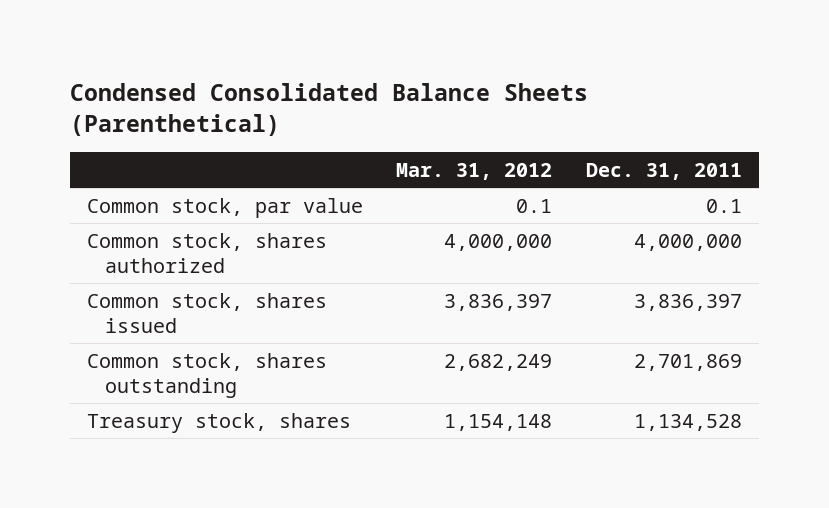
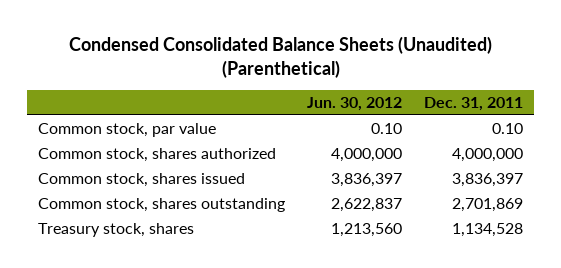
[69,82,588,137] Condensed Consolidated Balance Sheets (Parenthetical) -> [68,35,492,78] Condensed Consolidated Balance Sheets (Unaudited) (Parenthetical)
[396,162,553,180] Mar. 31, 2012 -> none
none -> [307,96,403,111] Jun. 30, 2012
[706,198,743,213] 0.1 -> [491,122,523,134] 0.10

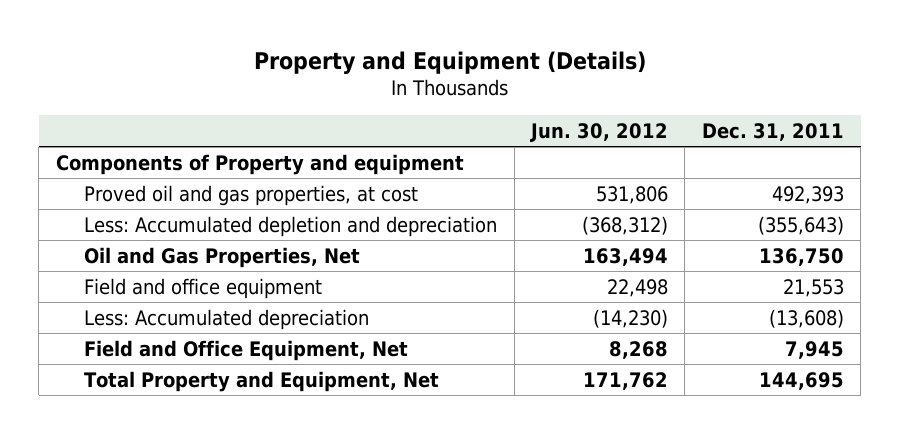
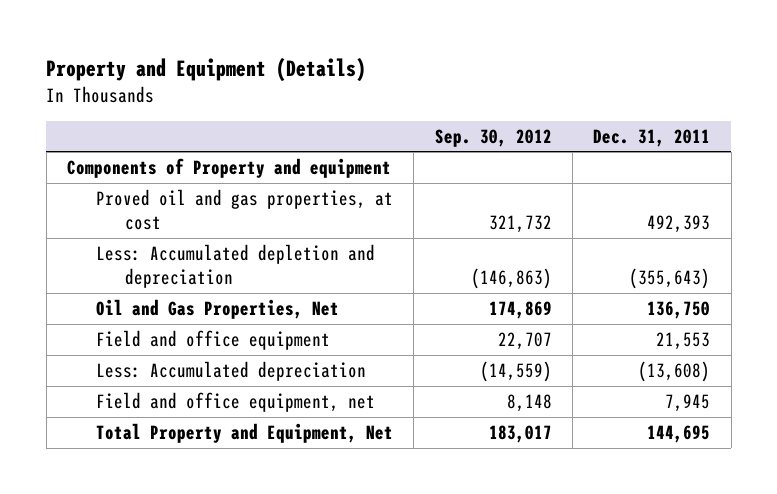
[530,122,669,142] Jun. 30, 2012 -> none
none -> [434,128,552,147] Sep. 30, 2012
[84,339,409,361] Field and Office Equipment, Net -> [95,392,375,413] Field and office equipment, net

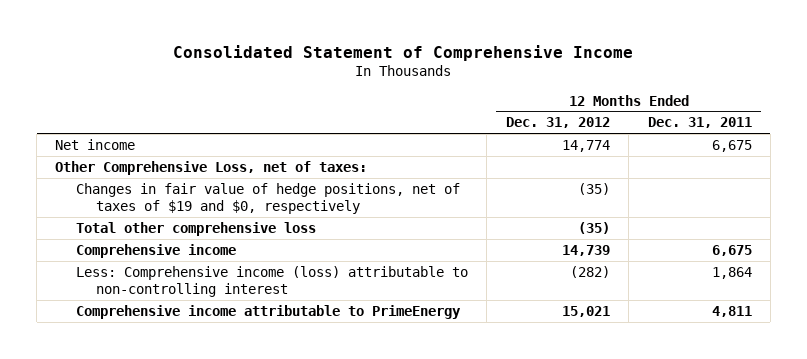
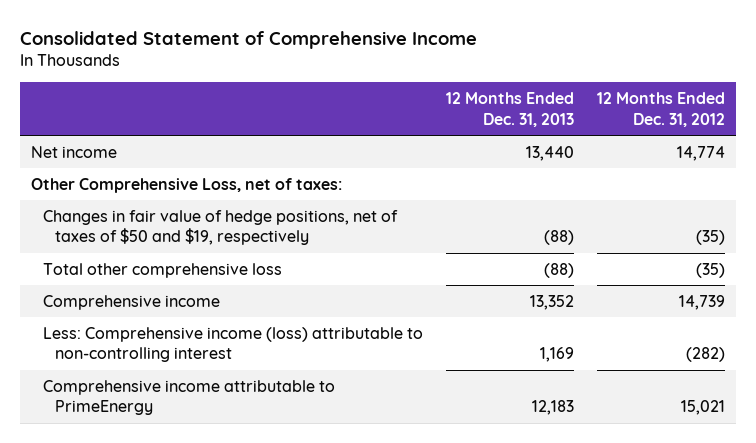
[647,117,752,129] Dec. 31, 2011 -> none
none -> [446,92,575,127] 12 Months Ended Dec. 31, 2013
[75,182,460,215] Changes in fair value of hedge positions, net of taxes of $19 and $0, respectively -> [43,209,399,246] Changes in fair value of hedge positions, net of taxes of $50 and $19, respectively

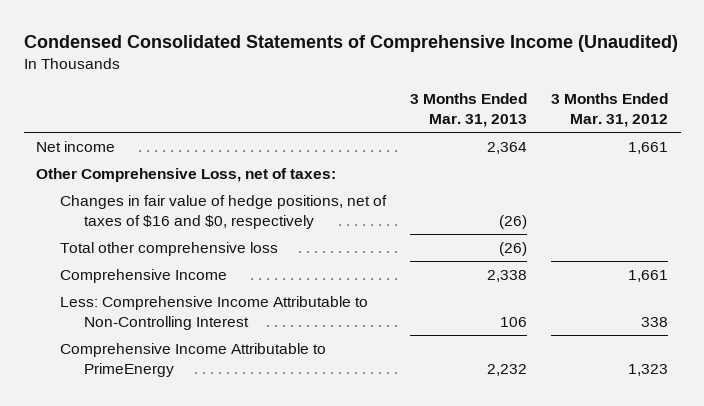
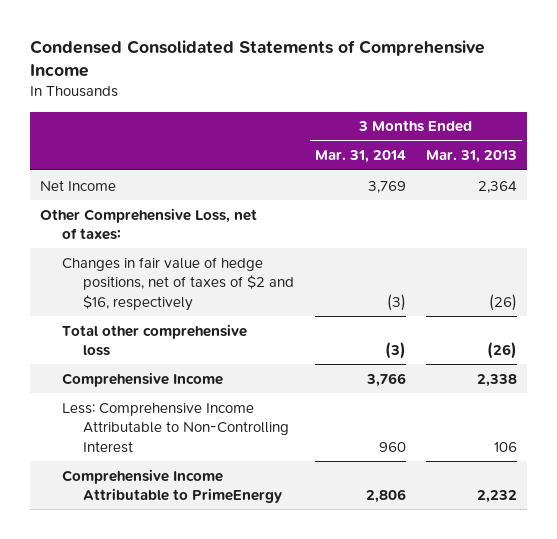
[23,35,678,53] Condensed Consolidated Statements of Comprehensive Income (Unaudited) -> [29,39,485,78] Condensed Consolidated Statements of Comprehensive Income
[551,93,669,128] 3 Months Ended Mar. 31, 2012 -> none
none -> [314,150,406,164] Mar. 31, 2014
[35,140,115,152] Net income -> [39,179,116,191] Net Income
[60,194,388,229] Changes in fair value of hedge positions, net of taxes of $16 and $0, respectively -> [61,256,295,311] Changes in fair value of hedge positions, net of taxes of $2 and $16, respectively

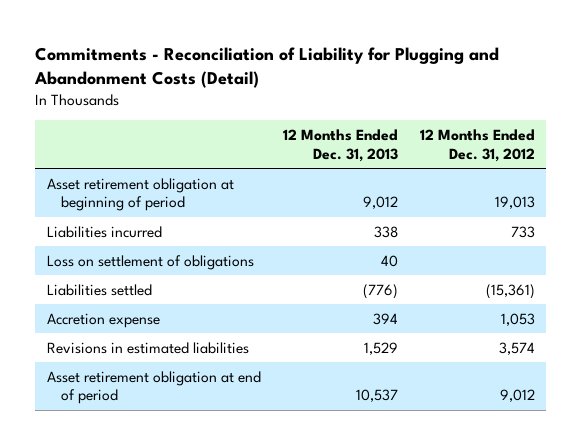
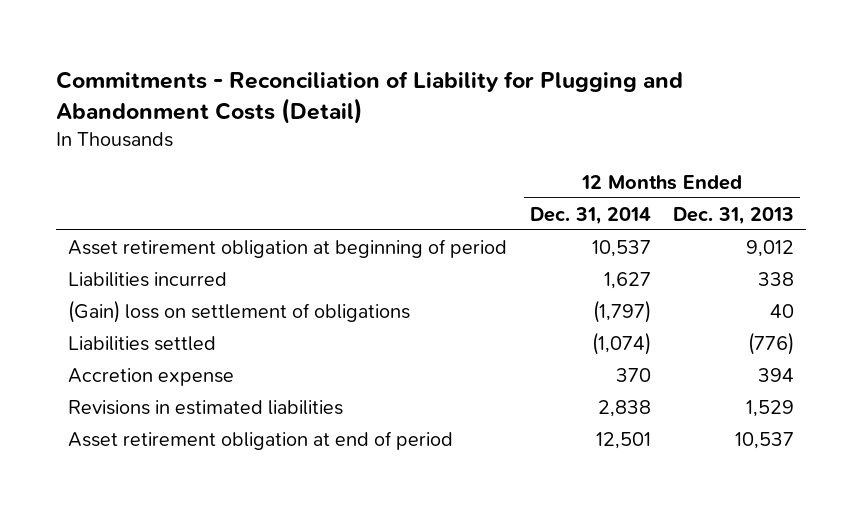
[420,129,536,162] 12 Months Ended Dec. 31, 2012 -> none
none -> [529,206,651,225] Dec. 31, 2014
[46,254,254,270] Loss on settlement of obligations -> [67,299,410,323] (Gain) loss on settlement of obligations

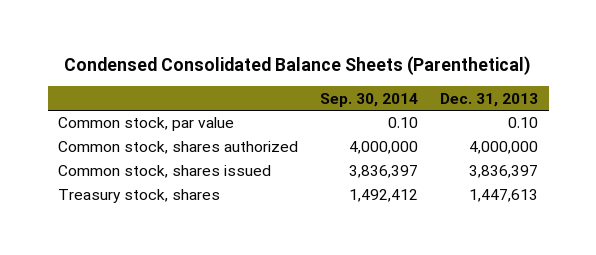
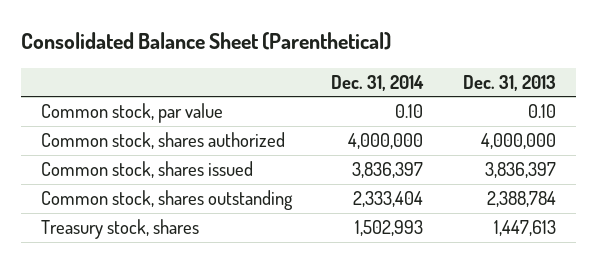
[64,56,532,76] Condensed Consolidated Balance Sheets (Parenthetical) -> [20,32,391,51] Consolidated Balance Sheet (Parenthetical)
[320,92,419,107] Sep. 30, 2014 -> none
none -> [331,74,425,91] Dec. 31, 2014
none -> [40,190,293,211] Common stock, shares outstanding

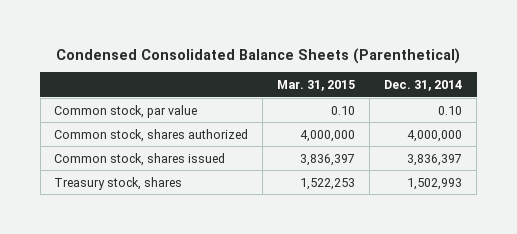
[20,32,391,51] Consolidated Balance Sheet (Parenthetical) -> [56,47,461,64] Condensed Consolidated Balance Sheets (Parenthetical)
[463,74,557,91] Dec. 31, 2013 -> none
none -> [277,80,356,92] Mar. 31, 2015
[40,190,293,211] Common stock, shares outstanding -> none

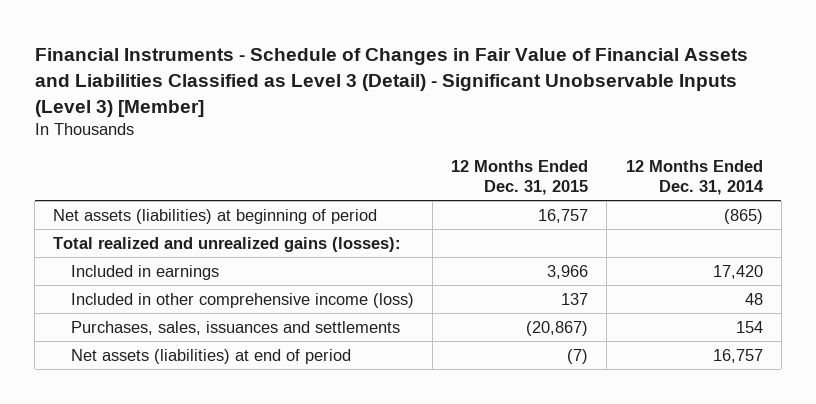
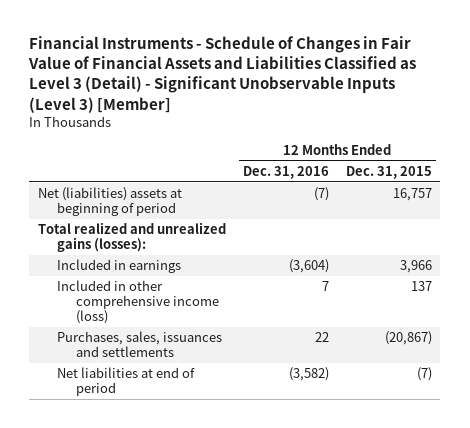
[625,159,764,196] 12 Months Ended Dec. 31, 2014 -> none
none -> [242,166,329,180] Dec. 31, 2016
[53,208,378,224] Net assets (liabilities) at beginning of period -> [37,187,182,217] Net (liabilities) assets at beginning of period
[70,348,351,364] Net assets (liabilities) at end of period -> [56,367,195,397] Net liabilities at end of period

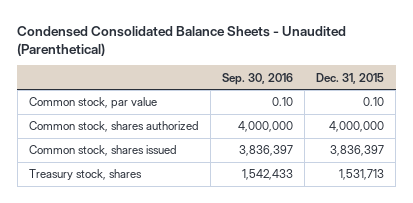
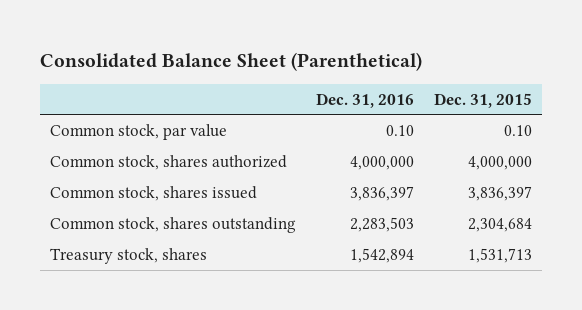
[17,25,347,56] Condensed Consolidated Balance Sheets - Unaudited (Parenthetical) -> [39,51,422,71] Consolidated Balance Sheet (Parenthetical)
[222,72,294,85] Sep. 30, 2016 -> none
none -> [316,92,415,108] Dec. 31, 2016
none -> [50,216,297,233] Common stock, shares outstanding

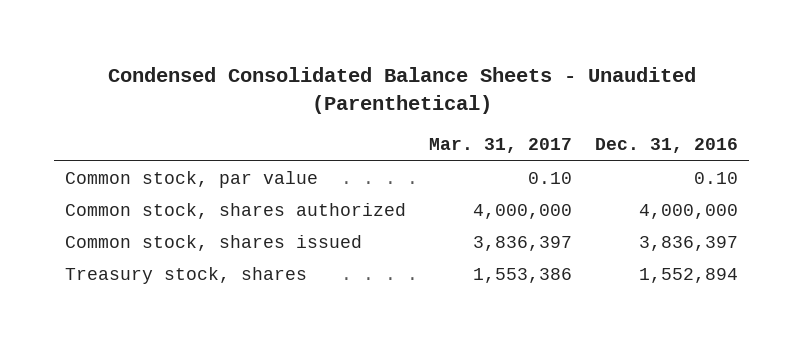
[39,51,422,71] Consolidated Balance Sheet (Parenthetical) -> [107,67,696,115] Condensed Consolidated Balance Sheets - Unaudited (Parenthetical)
[434,92,533,108] Dec. 31, 2015 -> none
none -> [429,138,573,154] Mar. 31, 2017
[50,216,297,233] Common stock, shares outstanding -> none
[350,247,415,263] 1,542,894 -> [638,268,738,284] 1,552,894

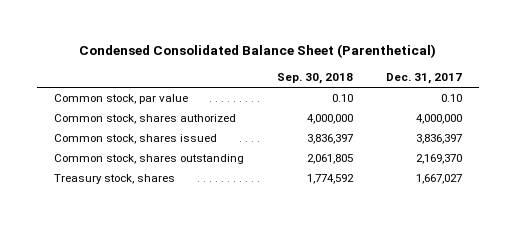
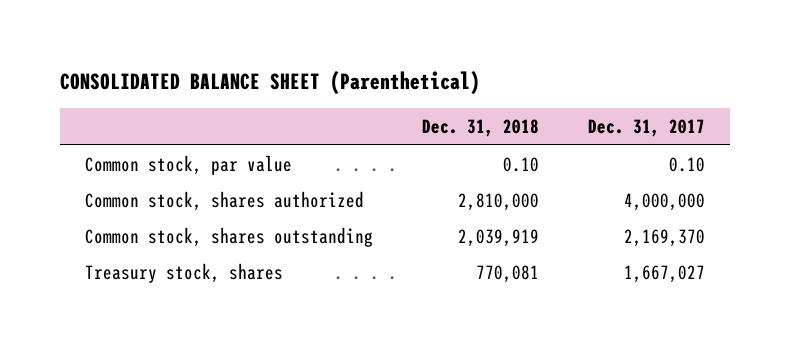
[78,43,436,58] Condensed Consolidated Balance Sheet (Parenthetical) -> [59,71,480,96] CONSOLIDATED BALANCE SHEET (Parenthetical)
[276,72,353,84] Sep. 30, 2018 -> none
none -> [421,119,539,138] Dec. 31, 2018
[53,134,217,145] Common stock, shares issued -> none

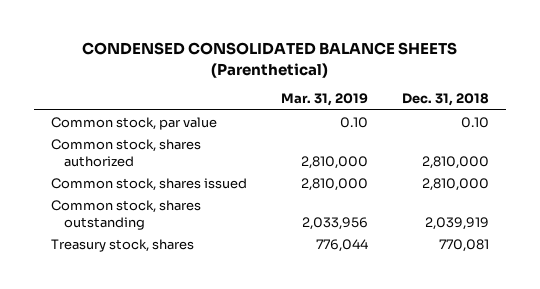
[59,71,480,96] CONSOLIDATED BALANCE SHEET (Parenthetical) -> [82,42,458,78] CONDENSED CONSOLIDATED BALANCE SHEETS (Parenthetical)
[588,119,706,138] Dec. 31, 2017 -> none
none -> [281,93,369,107] Mar. 31, 2019
none -> [51,177,248,191] Common stock, shares issued

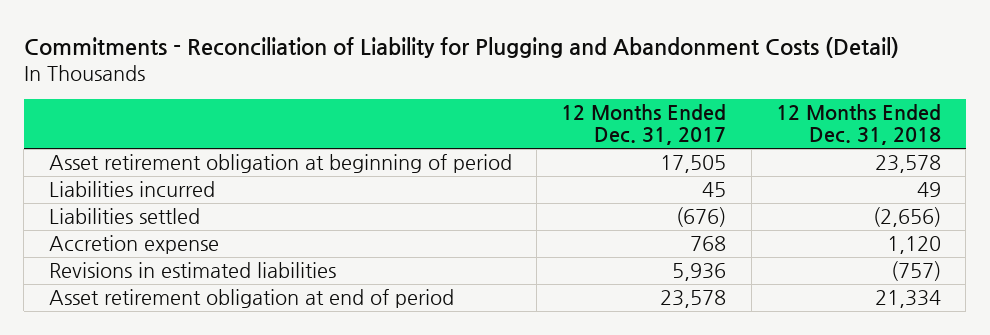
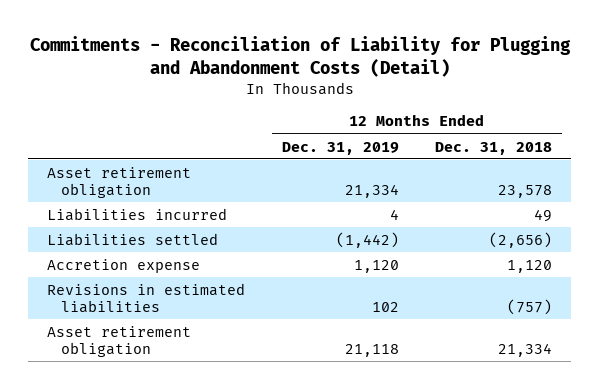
[561,104,727,146] 12 Months Ended Dec. 31, 2017 -> none
none -> [281,141,399,155] Dec. 31, 2019
[48,154,512,174] Asset retirement obligation at beginning of period -> [46,166,191,198] Asset retirement obligation
[48,289,454,309] Asset retirement obligation at end of period -> [46,325,191,357] Asset retirement obligation

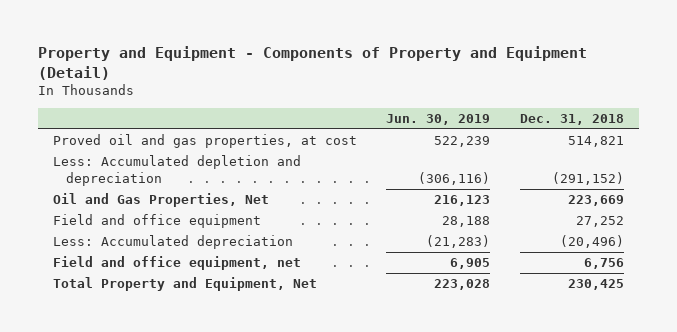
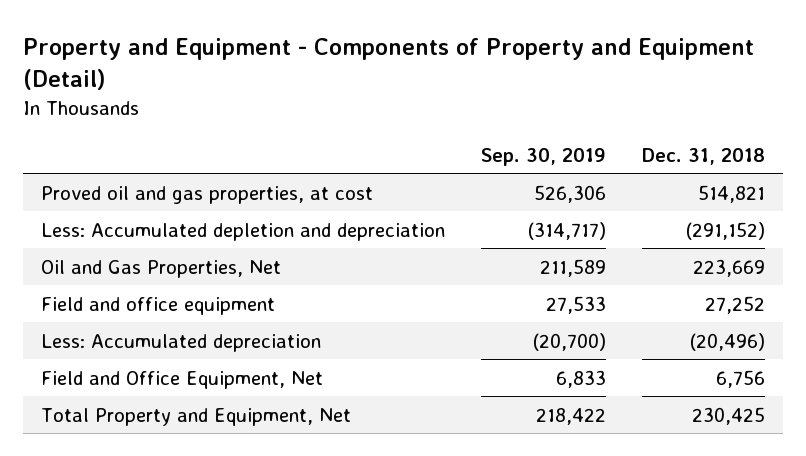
[386,113,491,125] Jun. 30, 2019 -> none
none -> [481,147,607,166] Sep. 30, 2019
[52,256,301,271] Field and office equipment, net -> [40,370,323,389] Field and Office Equipment, Net

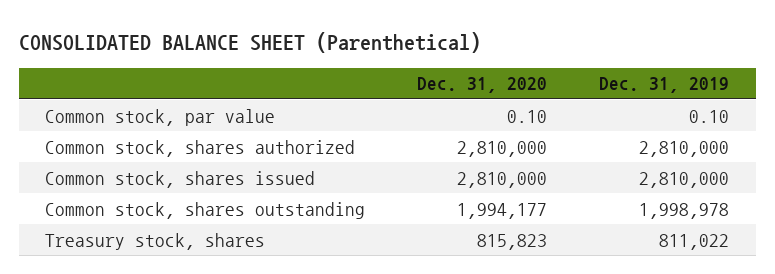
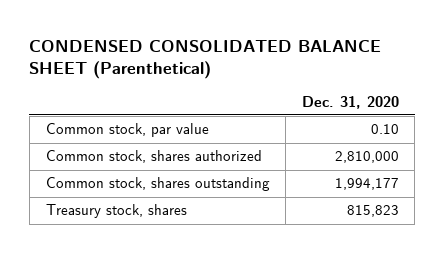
[19,31,482,53] CONSOLIDATED BALANCE SHEET (Parenthetical) -> [29,39,382,80] CONDENSED CONSOLIDATED BALANCE SHEET (Parenthetical)
[599,77,730,94] Dec. 31, 2019 -> none
[45,170,316,188] Common stock, shares issued -> none

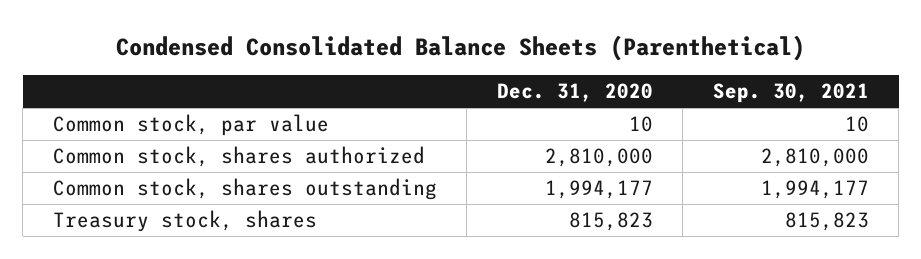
[29,39,382,80] CONDENSED CONSOLIDATED BALANCE SHEET (Parenthetical) -> [115,34,805,61] Condensed Consolidated Balance Sheets (Parenthetical)
none -> [712,83,869,104] Sep. 30, 2021
[370,124,399,135] 0.10 -> [628,116,653,133] 10

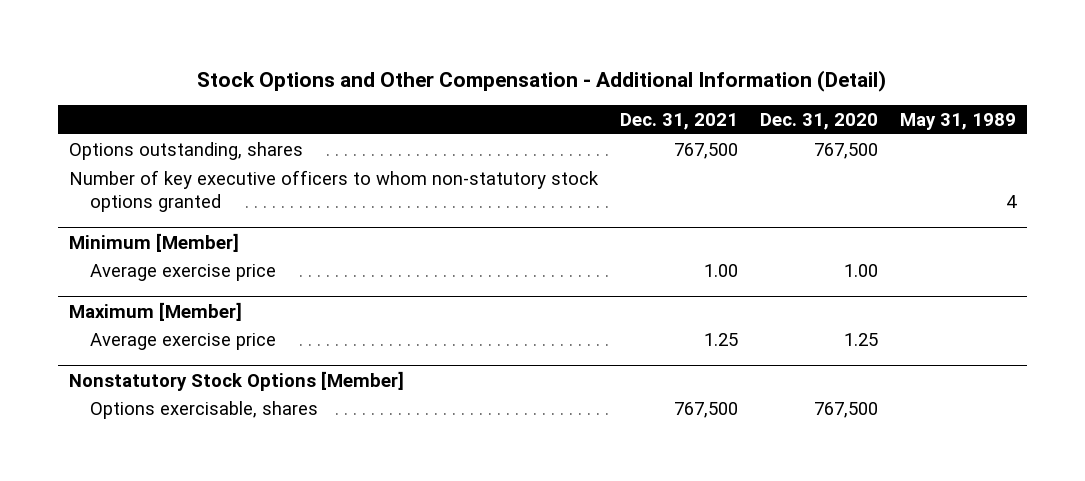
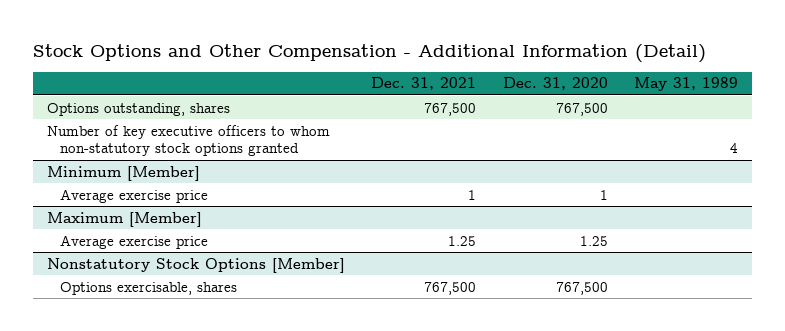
[703,263,738,277] 1.00 -> [468,189,477,200] 1
[843,263,878,277] 1.00 -> [599,189,608,200] 1

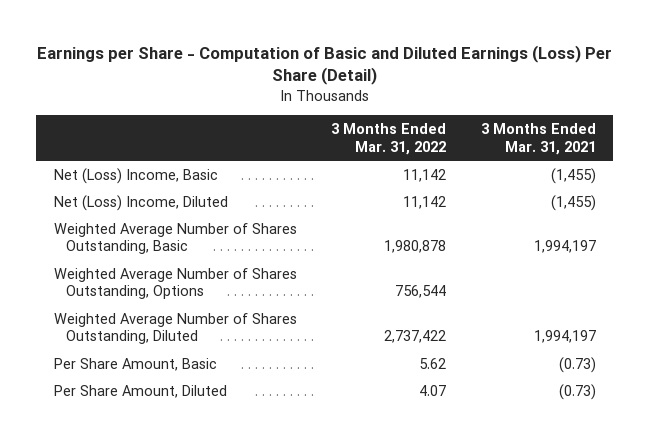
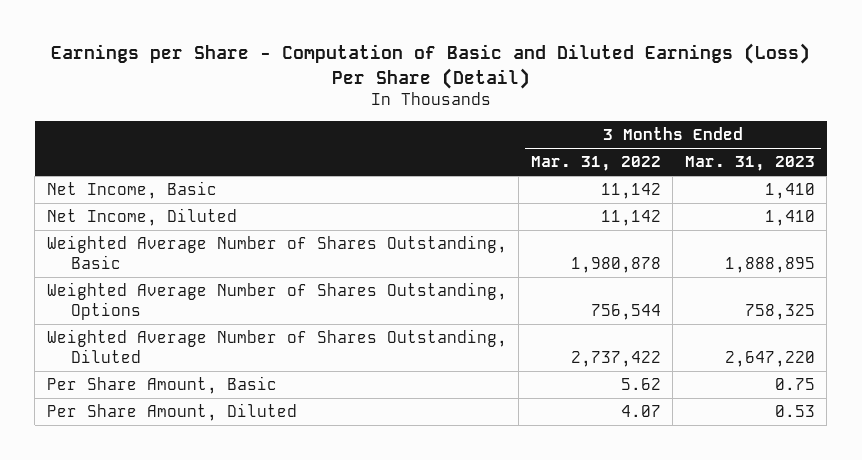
[480,123,596,155] 3 Months Ended Mar. 31, 2021 -> none
none -> [684,156,815,172] Mar. 31, 2023
[53,167,218,184] Net (Loss) Income, Basic -> [46,181,217,200] Net Income, Basic
[53,194,228,211] Net (Loss) Income, Diluted -> [46,208,237,227] Net Income, Diluted

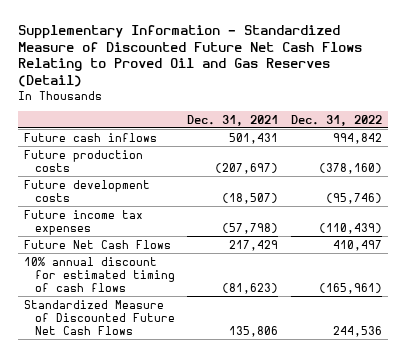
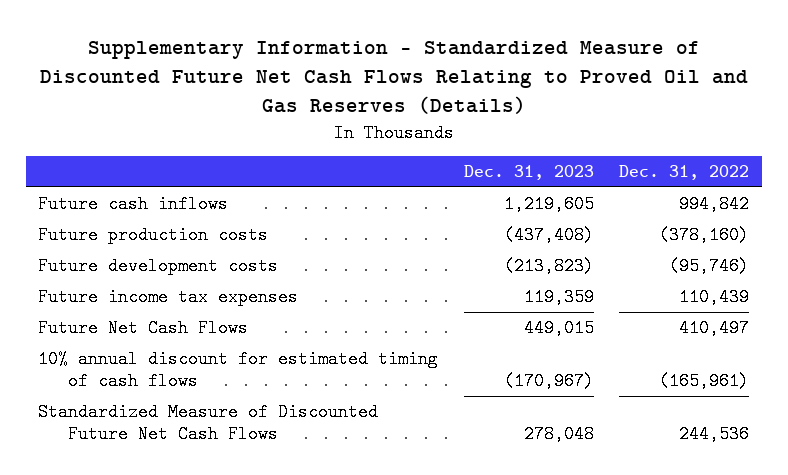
[17,24,362,88] Supplementary Information - Standardized Measure of Discounted Future Net Cash Flows Relating to Proved Oil and Gas Reserves (Detail) -> [39,41,748,115] Supplementary Information - Standardized Measure of Discounted Future Net Cash Flows Relating to Proved Oil and Gas Reserves (Details)
[187,114,279,126] Dec. 31, 2021 -> none
none -> [463,165,594,181] Dec. 31, 2023
[318,222,382,234] (110,439) -> [679,287,750,306] 110,439

